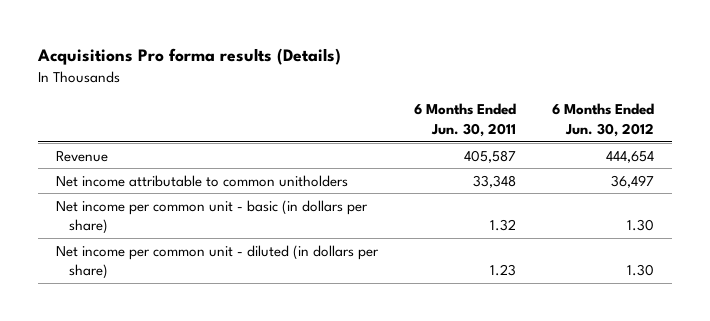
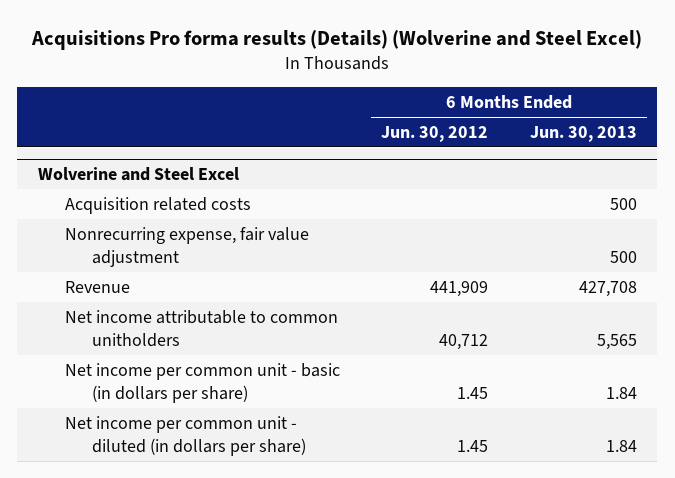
[36,48,341,66] Acquisitions Pro forma results (Details) -> [31,30,643,51] Acquisitions Pro forma results (Details) (Wolverine and Steel Excel)
[413,103,516,137] 6 Months Ended Jun. 30, 2011 -> none
none -> [529,125,637,142] Jun. 30, 2013
none -> [37,167,239,182] Wolverine and Steel Excel
none -> [64,196,251,214] Acquisition related costs
none -> [64,226,309,267] Nonrecurring expense, fair value adjustment
[605,150,654,163] 444,654 -> [430,280,489,297] 441,909
[610,174,654,188] 36,497 -> [439,333,489,350] 40,712
[626,219,654,232] 1.30 -> [457,386,489,399] 1.45
[626,264,654,277] 1.30 -> [457,439,489,452] 1.45

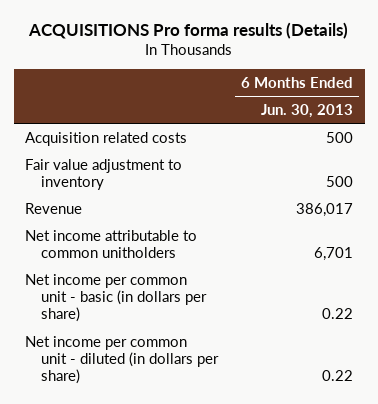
[31,30,643,51] Acquisitions Pro forma results (Details) (Wolverine and Steel Excel) -> [28,21,349,39] ACQUISITIONS Pro forma results (Details)
[381,125,489,142] Jun. 30, 2012 -> none
[37,167,239,182] Wolverine and Steel Excel -> none
[64,226,309,267] Nonrecurring expense, fair value adjustment -> none
none -> [25,158,183,190] Fair value adjustment to inventory
[578,280,637,297] 427,708 -> [296,202,354,217] 386,017
[596,333,637,350] 5,565 -> [314,246,354,261] 6,701
[605,386,637,399] 1.84 -> [322,308,354,320] 0.22
[605,439,637,452] 1.84 -> [322,370,354,382] 0.22

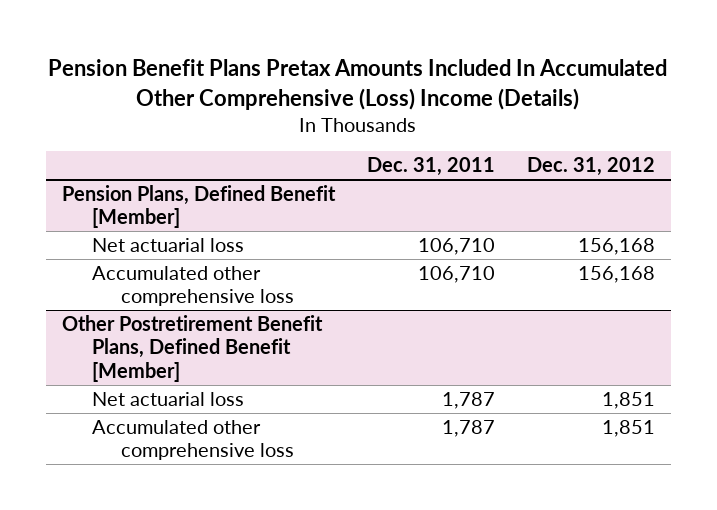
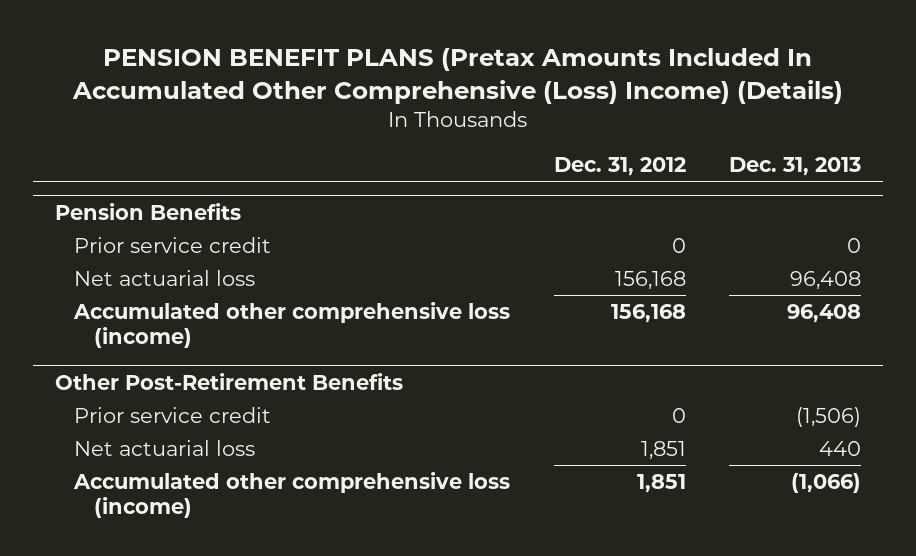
[48,58,668,110] Pension Benefit Plans Pretax Amounts Included In Accumulated Other Comprehensive (Loss) Income (Details) -> [72,48,844,104] PENSION BENEFIT PLANS (Pretax Amounts Included In Accumulated Other Comprehensive (Loss) Income) (Details)
[366,157,495,177] Dec. 31, 2011 -> none
none -> [729,157,862,177] Dec. 31, 2013
[61,185,336,229] Pension Plans, Defined Benefit [Member] -> none
none -> [54,202,241,220] Pension Benefits
none -> [74,237,272,254] Prior service credit
[61,315,323,382] Other Postretirement Benefit Plans, Defined Benefit [Member] -> none
[91,266,295,307] Accumulated other comprehensive loss -> [73,302,511,349] Accumulated other comprehensive loss (income)
none -> [54,372,403,390] Other Post-Retirement Benefits
none -> [74,407,272,424] Prior service credit
[91,420,295,461] Accumulated other comprehensive loss -> [73,472,511,519] Accumulated other comprehensive loss (income)

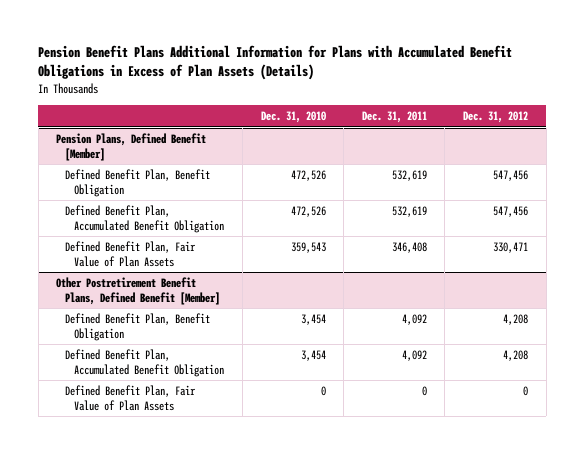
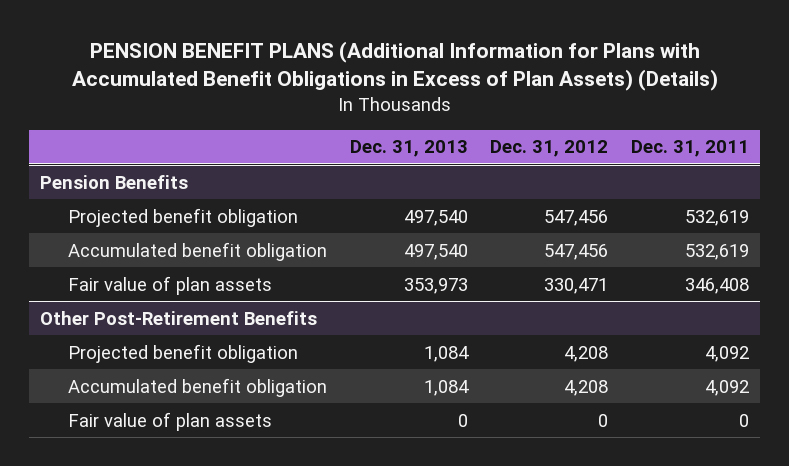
[38,45,513,81] Pension Benefit Plans Additional Information for Plans with Accumulated Benefit Obligations in Excess of Plan Assets (Details) -> [71,40,718,92] PENSION BENEFIT PLANS (Additional Information for Plans with Accumulated Benefit Obligations in Excess of Plan Assets) (Details)
[260,111,326,124] Dec. 31, 2010 -> none
none -> [349,140,468,158] Dec. 31, 2013
[56,132,207,161] Pension Plans, Defined Benefit [Member] -> none
[56,276,221,305] Other Postretirement Benefit Plans, Defined Benefit [Member] -> none
none -> [40,174,189,189] Pension Benefits
[65,168,211,197] Defined Benefit Plan, Benefit Obligation -> [68,207,299,227] Projected benefit obligation
[65,204,225,233] Defined Benefit Plan, Accumulated Benefit Obligation -> [68,241,328,261] Accumulated benefit obligation
[65,240,197,267] Defined Benefit Plan, Fair Value of Plan Assets -> [68,275,273,295] Fair value of plan assets
none -> [40,310,318,325] Other Post-Retirement Benefits
[65,312,211,341] Defined Benefit Plan, Benefit Obligation -> [68,343,299,363] Projected benefit obligation
[65,348,225,377] Defined Benefit Plan, Accumulated Benefit Obligation -> [68,377,328,397] Accumulated benefit obligation
[65,384,197,411] Defined Benefit Plan, Fair Value of Plan Assets -> [68,411,273,431] Fair value of plan assets

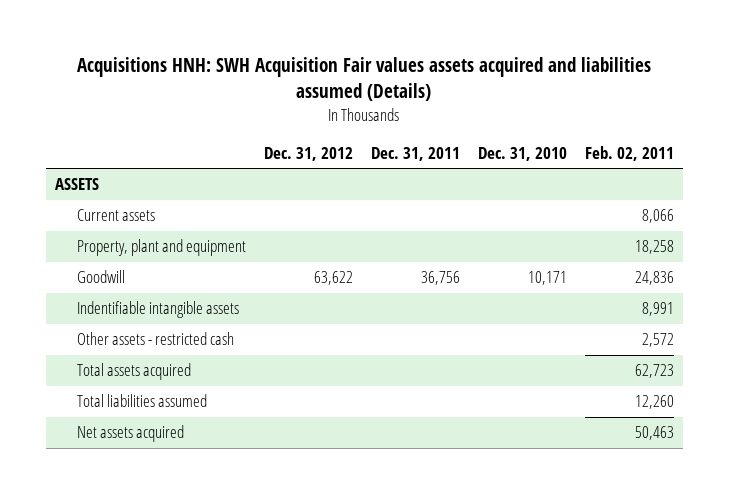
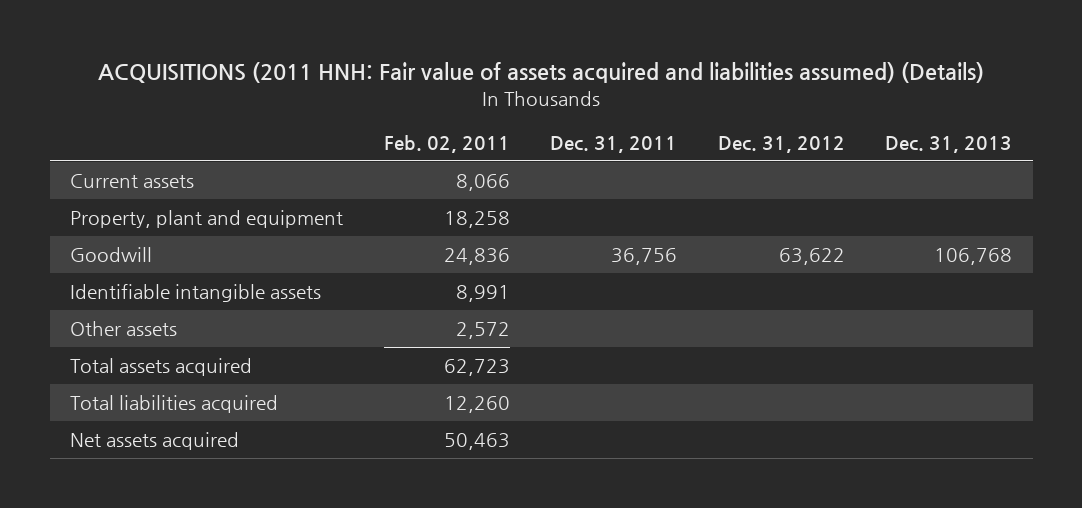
[77,57,652,102] Acquisitions HNH: SWH Acquisition Fair values assets acquired and liabilities assumed (Details) -> [98,62,985,84] ACQUISITIONS (2011 HNH: Fair value of assets acquired and liabilities assumed) (Details)
[477,146,567,161] Dec. 31, 2010 -> none
none -> [885,136,1013,154] Dec. 31, 2013
[55,178,100,191] ASSETS -> none
[77,301,240,319] Indentifiable intangible assets -> [69,284,321,303] Identifiable intangible assets
[77,332,235,346] Other assets - restricted cash -> [69,321,177,337] Other assets
[77,394,208,408] Total liabilities assumed -> [69,395,278,414] Total liabilities acquired

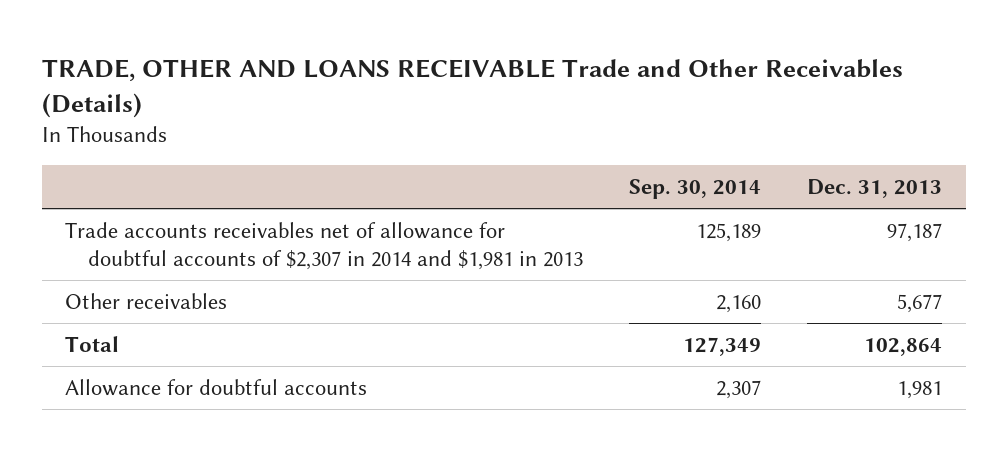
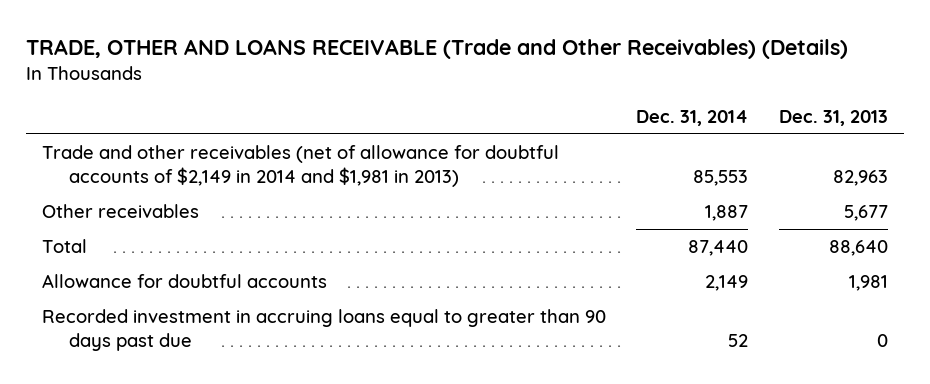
[41,58,903,118] TRADE, OTHER AND LOANS RECEIVABLE Trade and Other Receivables (Details) -> [26,38,849,59] TRADE, OTHER AND LOANS RECEIVABLE (Trade and Other Receivables) (Details)
[629,178,762,199] Sep. 30, 2014 -> none
none -> [636,109,749,126] Dec. 31, 2014
[65,221,583,271] Trade accounts receivables net of allowance for doubtful accounts of $2,307 in 2014 and $1,981 in 2013 -> [41,145,559,188] Trade and other receivables (net of allowance for doubtful accounts of $2,149 in 2014 and $1,981 in 2013)
[887,222,943,242] 97,187 -> [833,170,889,187] 82,963
[864,337,943,356] 102,864 -> [829,240,889,257] 88,640
none -> [41,309,606,352] Recorded investment in accruing loans equal to greater than 90 days past due

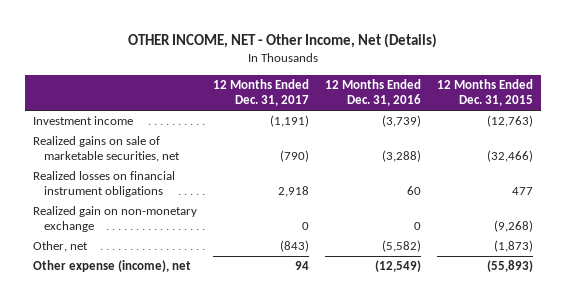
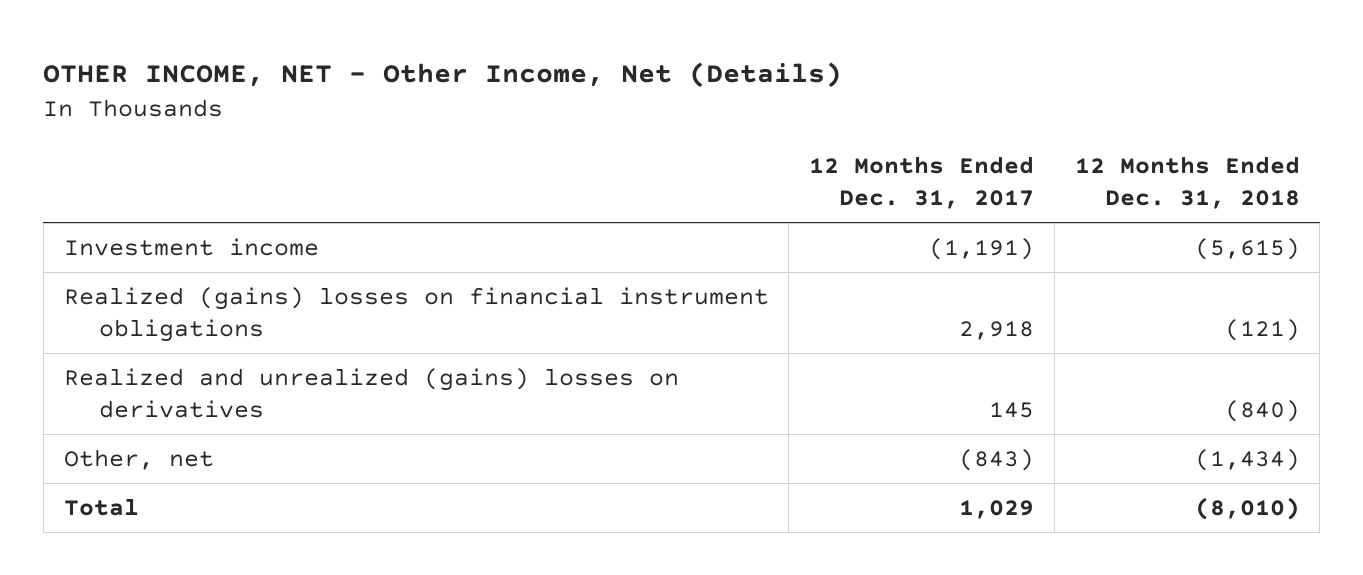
[325,79,422,107] 12 Months Ended Dec. 31, 2016 -> none
[437,79,534,107] 12 Months Ended Dec. 31, 2015 -> none
none -> [1074,155,1300,209] 12 Months Ended Dec. 31, 2018
[32,136,181,163] Realized gains on sale of marketable securities, net -> none
[32,206,197,233] Realized gain on non-monetary exchange -> none
[32,171,175,198] Realized losses on financial instrument obligations -> [63,286,769,343] Realized (gains) losses on financial instrument obligations
none -> [63,367,679,419] Realized and unrealized (gains) losses on derivatives
[32,260,191,273] Other expense (income), net -> none
none -> [63,497,139,516] Total

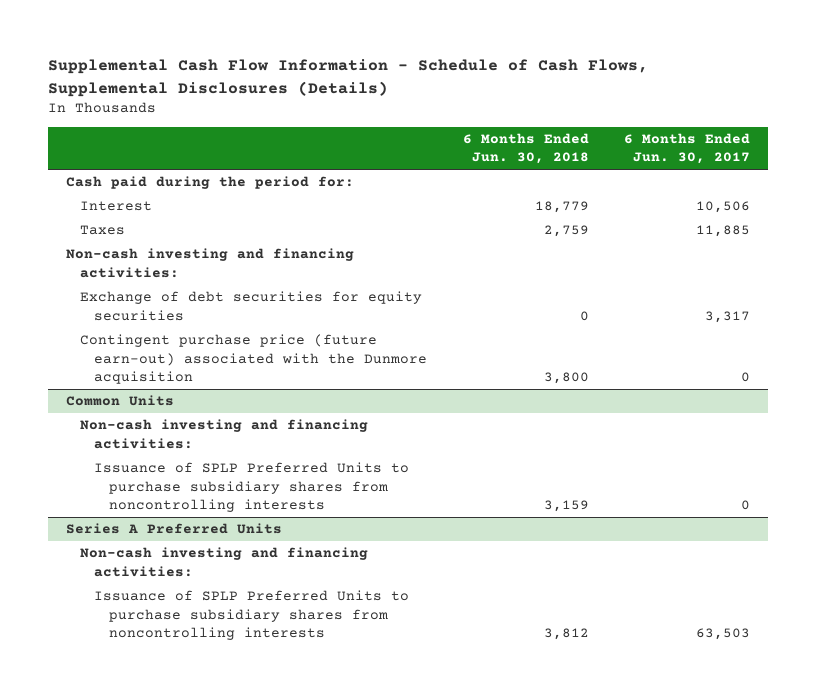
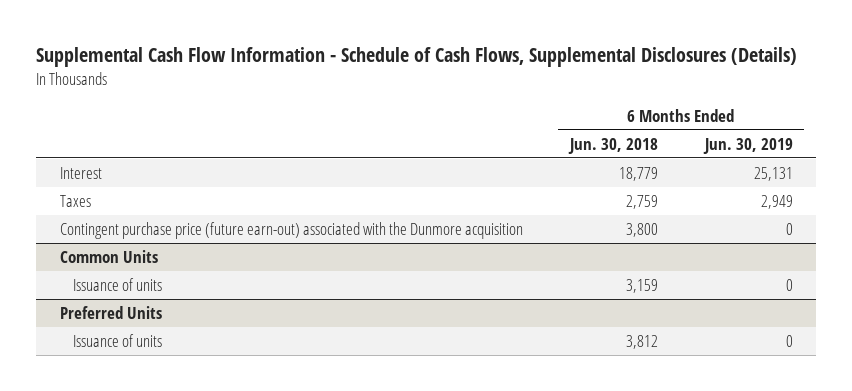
[624,132,751,165] 6 Months Ended Jun. 30, 2017 -> none
none -> [702,137,793,154] Jun. 30, 2019
[65,176,354,190] Cash paid during the period for: -> none
[65,248,354,278] Non-cash investing and financing activities: -> none
[80,291,423,321] Exchange of debt securities for equity securities -> none
[80,419,369,449] Non-cash investing and financing activities: -> none
[80,547,369,577] Non-cash investing and financing activities: -> none
[94,462,410,512] Issuance of SPLP Preferred Units to purchase subsidiary shares from noncontrolling interests -> [73,278,163,292] Issuance of units
[65,523,282,535] Series A Preferred Units -> [59,306,162,320] Preferred Units
[94,590,410,640] Issuance of SPLP Preferred Units to purchase subsidiary shares from noncontrolling interests -> [73,334,163,348] Issuance of units

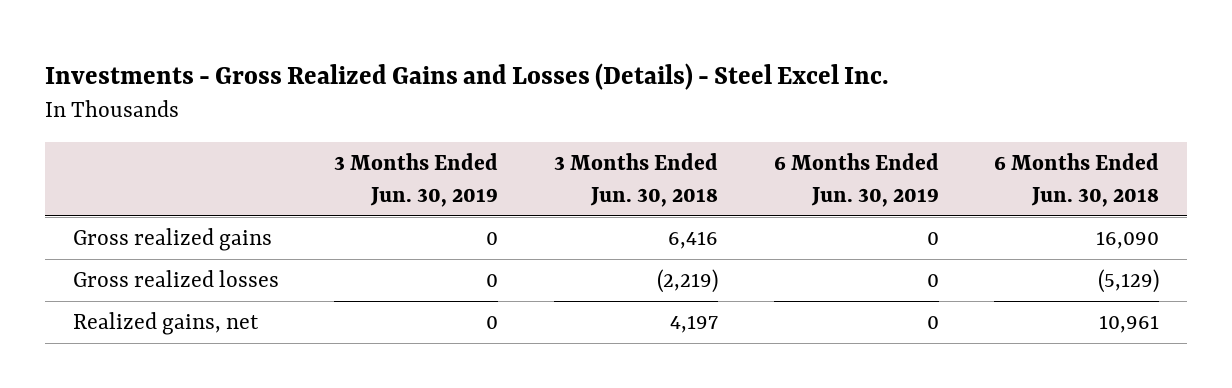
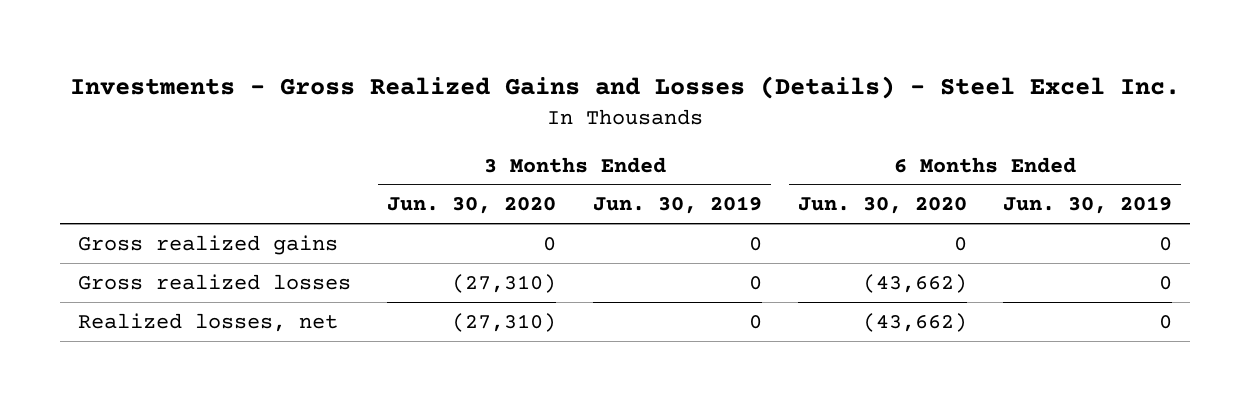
[553,153,718,207] 3 Months Ended Jun. 30, 2018 -> none
[994,153,1160,207] 6 Months Ended Jun. 30, 2018 -> none
none -> [387,197,557,215] Jun. 30, 2020
none -> [797,197,967,215] Jun. 30, 2020
[72,312,259,336] Realized gains, net -> [78,312,339,332] Realized losses, net

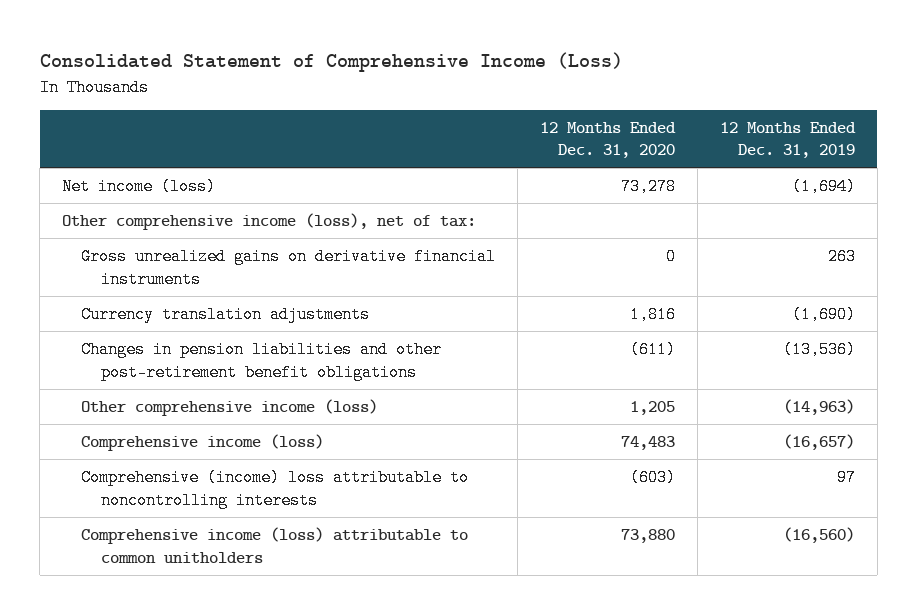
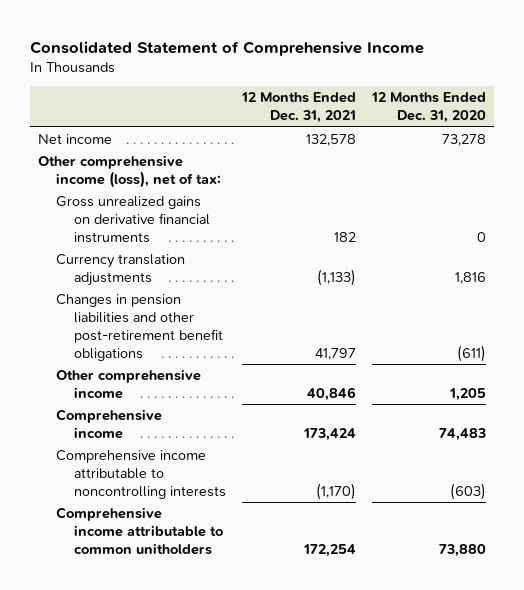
[39,52,623,73] Consolidated Statement of Comprehensive Income (Loss) -> [30,40,425,56] Consolidated Statement of Comprehensive Income
[719,121,856,159] 12 Months Ended Dec. 31, 2019 -> none
none -> [241,92,357,124] 12 Months Ended Dec. 31, 2021
[62,177,217,195] Net income (loss) -> [38,134,113,145] Net income
[81,398,379,416] Other comprehensive income (loss) -> [56,369,202,399] Other comprehensive income
[81,433,325,451] Comprehensive income (loss) -> [56,409,163,439] Comprehensive income
[81,468,470,509] Comprehensive (income) loss attributable to noncontrolling interests -> [56,450,227,499] Comprehensive income attributable to noncontrolling interests
[81,526,469,563] Comprehensive income (loss) attributable to common unitholders -> [56,507,224,555] Comprehensive income attributable to common unitholders

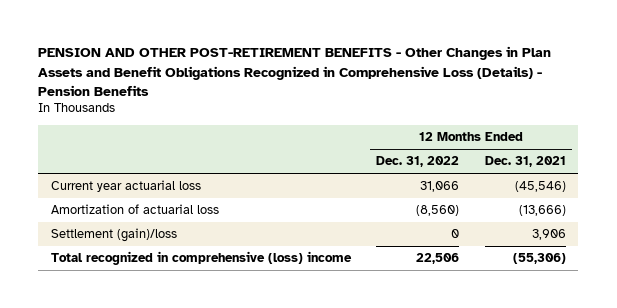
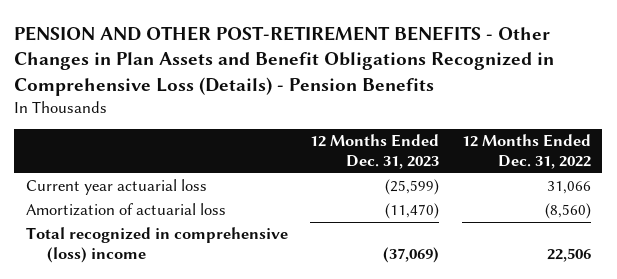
[484,156,566,168] Dec. 31, 2021 -> none
none -> [310,134,440,170] 12 Months Ended Dec. 31, 2023
[51,228,178,243] Settlement (gain)/loss -> none

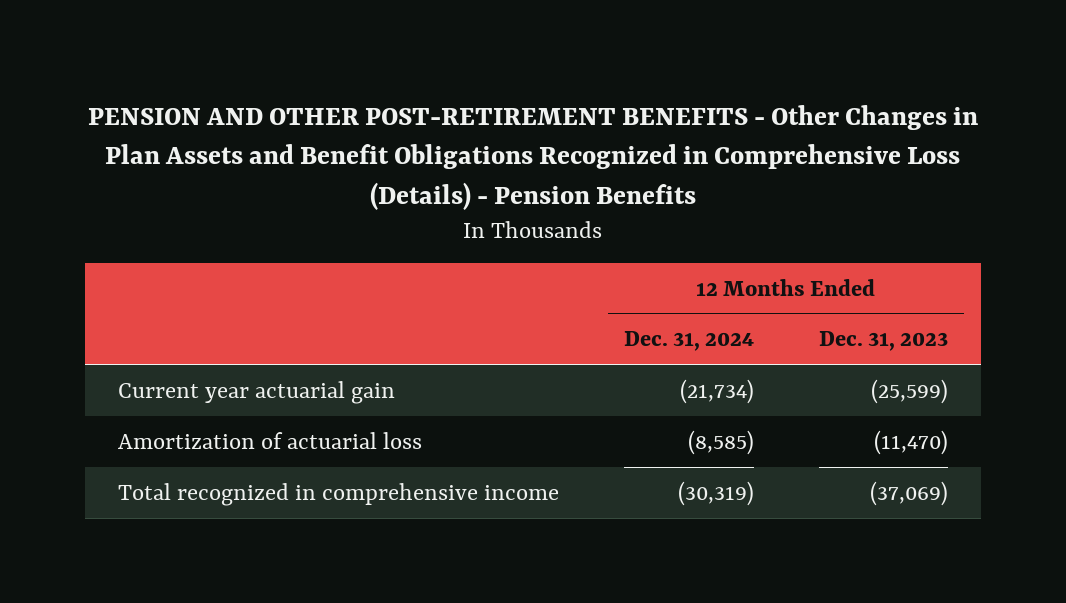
[462,134,592,170] 12 Months Ended Dec. 31, 2022 -> none
none -> [623,331,754,352] Dec. 31, 2024
[25,179,207,196] Current year actuarial loss -> [117,380,395,404] Current year actuarial gain
[25,227,288,263] Total recognized in comprehensive (loss) income -> [117,482,559,506] Total recognized in comprehensive income

